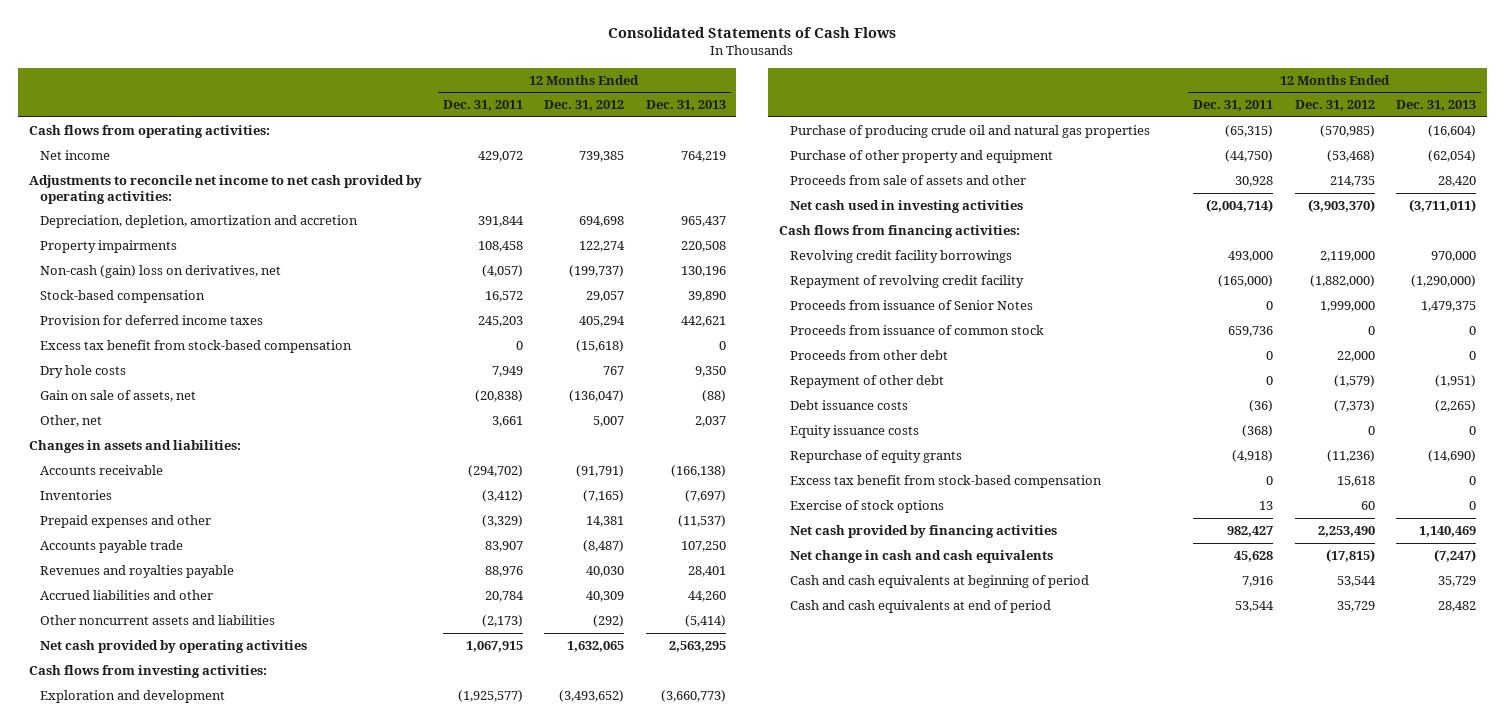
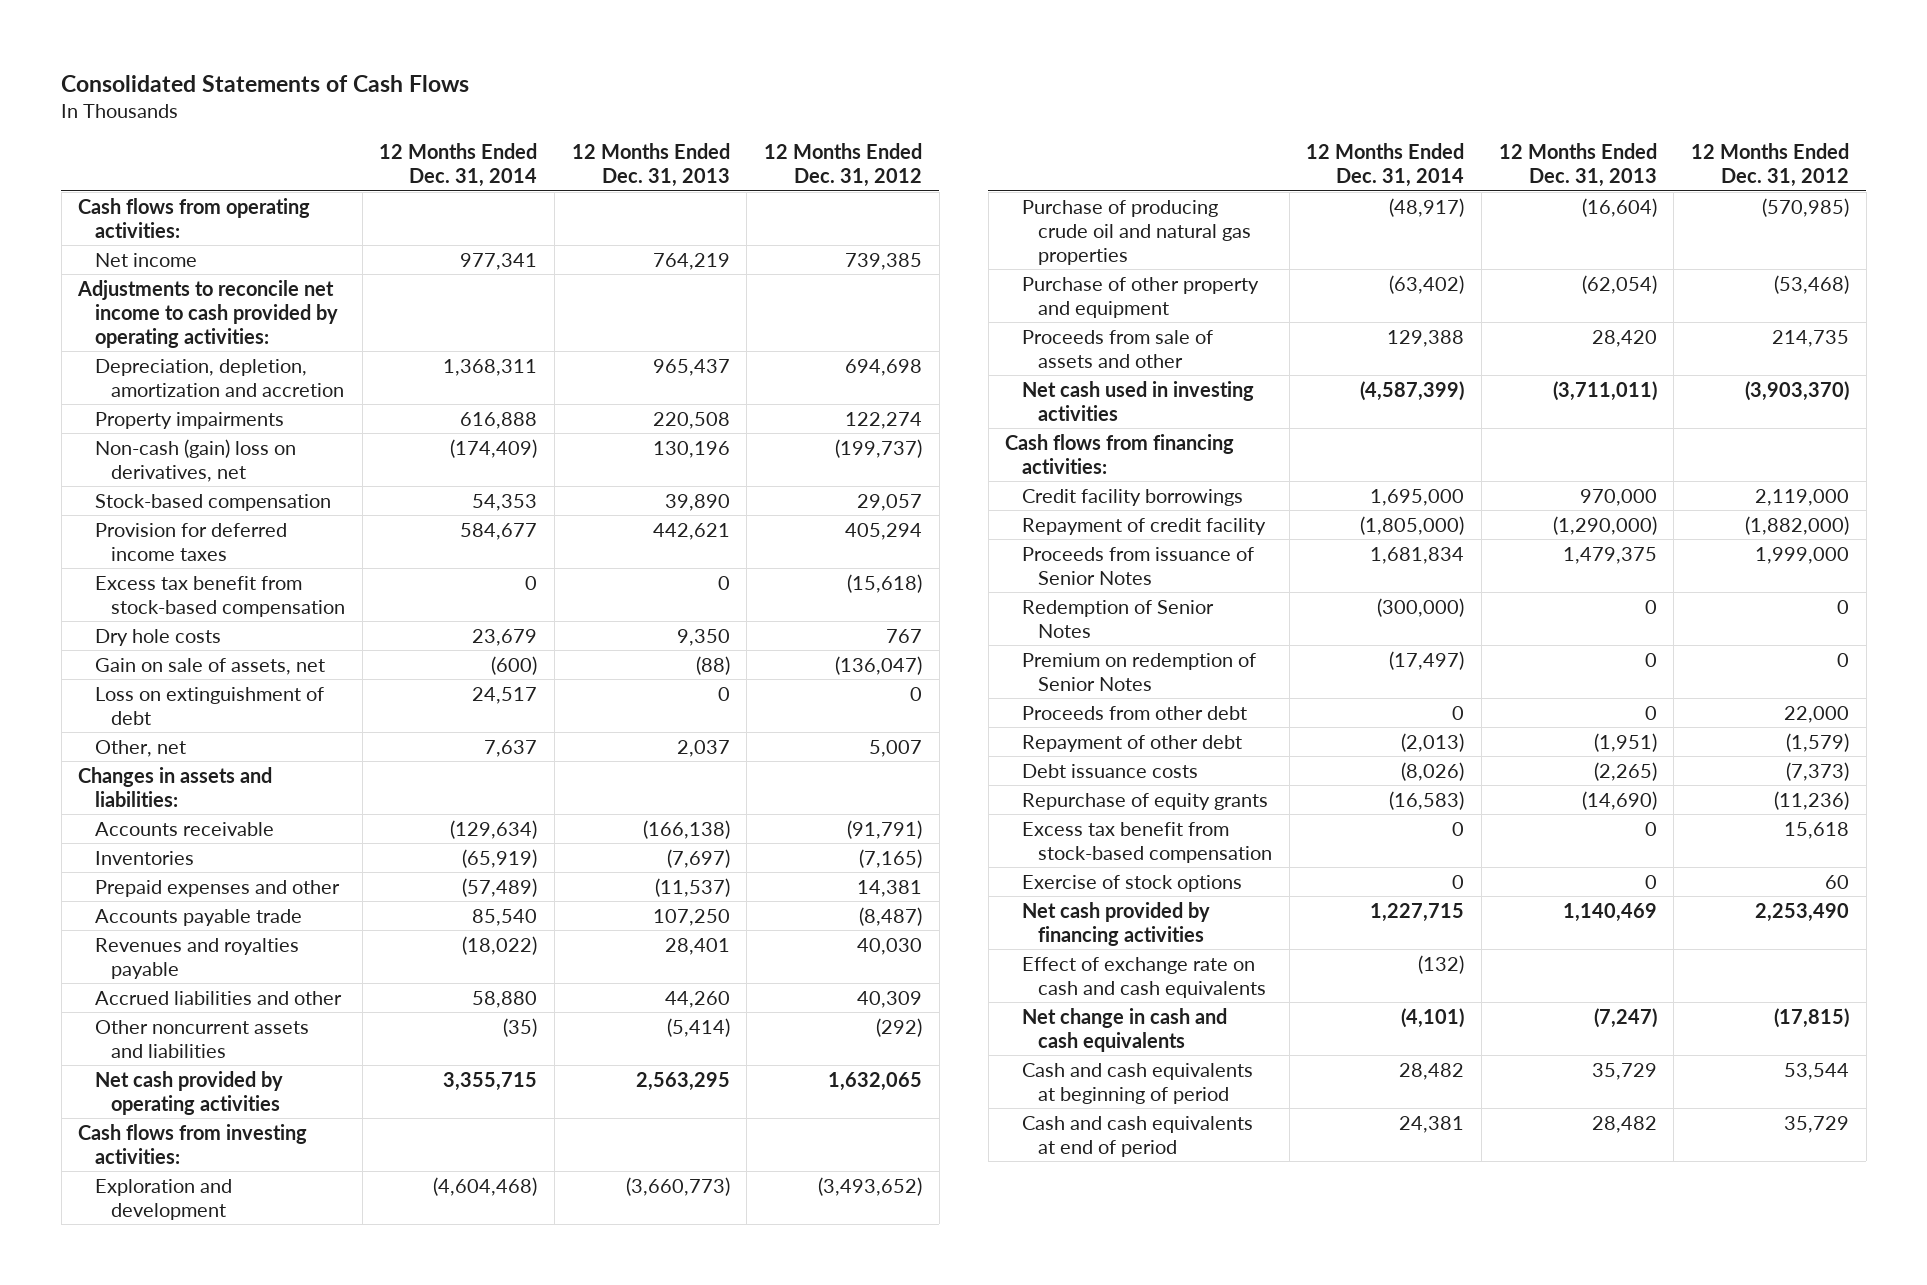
[442,100,523,112] Dec. 31, 2011 -> none
none -> [379,143,538,188] 12 Months Ended Dec. 31, 2014
[28,174,422,204] Adjustments to reconcile net income to net cash provided by operating activities: -> [77,279,338,348] Adjustments to reconcile net income to cash provided by operating activities:
none -> [94,686,324,725] Loss on extinguishment of debt
[790,249,1013,263] Revolving credit facility borrowings -> [1021,488,1243,506] Credit facility borrowings
[790,274,1025,288] Repayment of revolving credit facility -> [1021,517,1266,535] Repayment of credit facility
[790,324,1045,335] Proceeds from issuance of common stock -> none
none -> [1021,599,1214,638] Redemption of Senior Notes
none -> [1021,652,1256,691] Premium on redemption of Senior Notes
[790,424,920,438] Equity issuance costs -> none
none -> [1021,956,1267,998] Effect of exchange rate on cash and cash equivalents

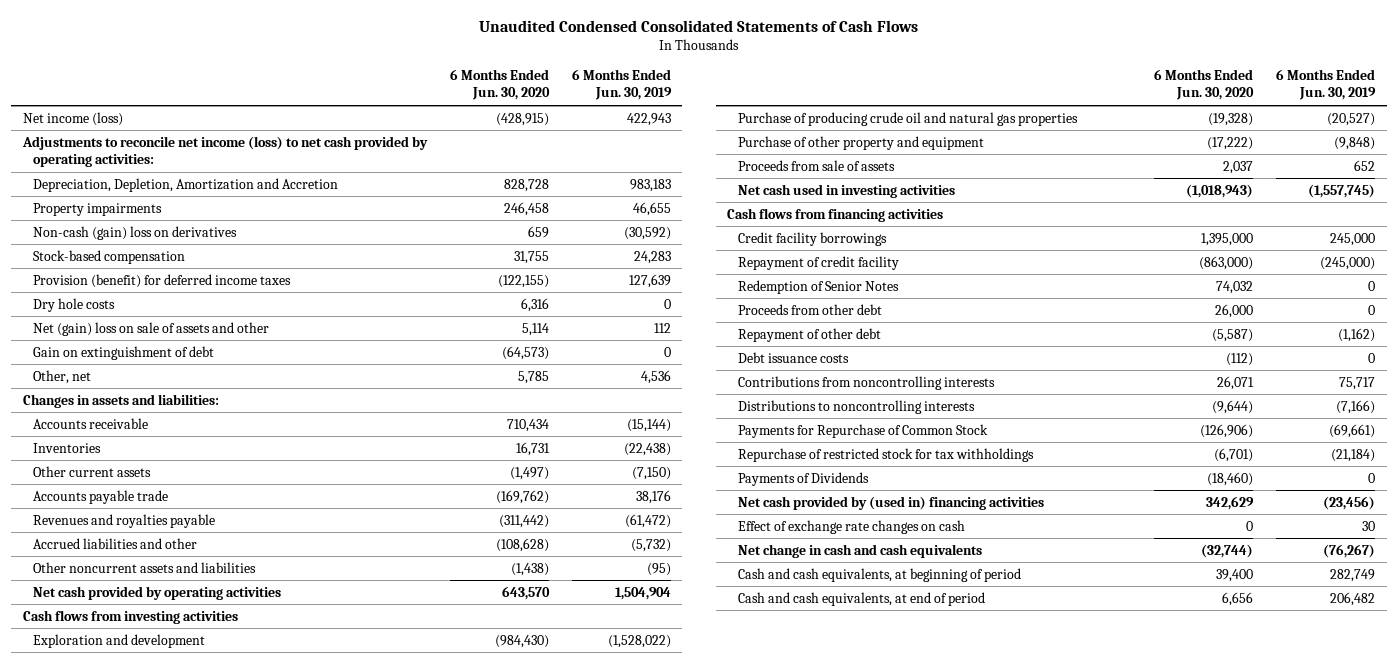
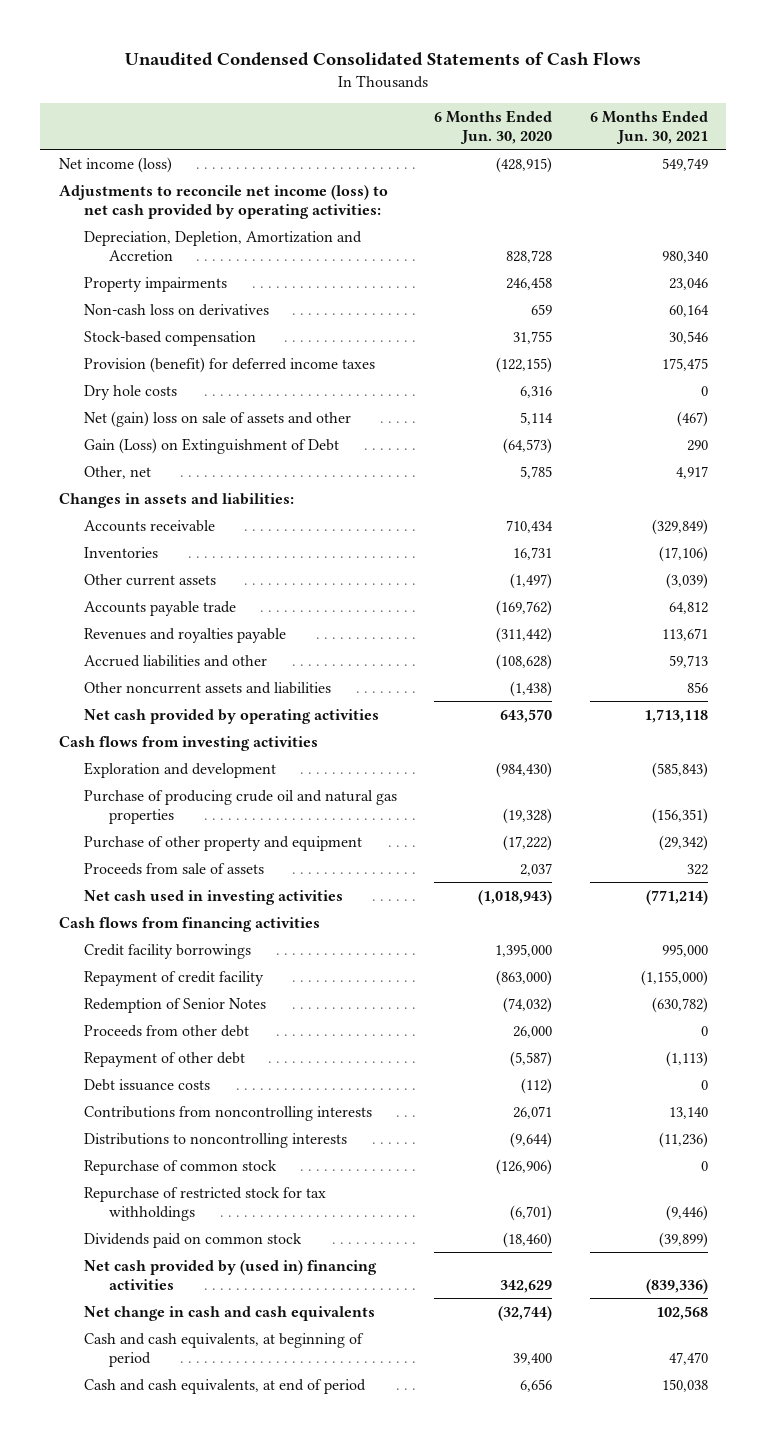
[571,69,672,101] 6 Months Ended Jun. 30, 2019 -> none
none -> [589,109,708,145] 6 Months Ended Jun. 30, 2021
[33,225,238,240] Non-cash (gain) loss on derivatives -> [83,303,269,316] Non-cash loss on derivatives
[33,345,215,360] Gain on extinguishment of debt -> [83,437,339,454] Gain (Loss) on Extinguishment of Debt
[1216,280,1254,294] 74,032 -> [503,996,553,1013] (74,032)
[738,423,989,438] Payments for Repurchase of Common Stock -> [83,1159,277,1175] Repurchase of common stock
[738,471,870,486] Payments of Dividends -> [83,1232,302,1248] Dividends paid on common stock
[738,519,966,534] Effect of exchange rate changes on cash -> none

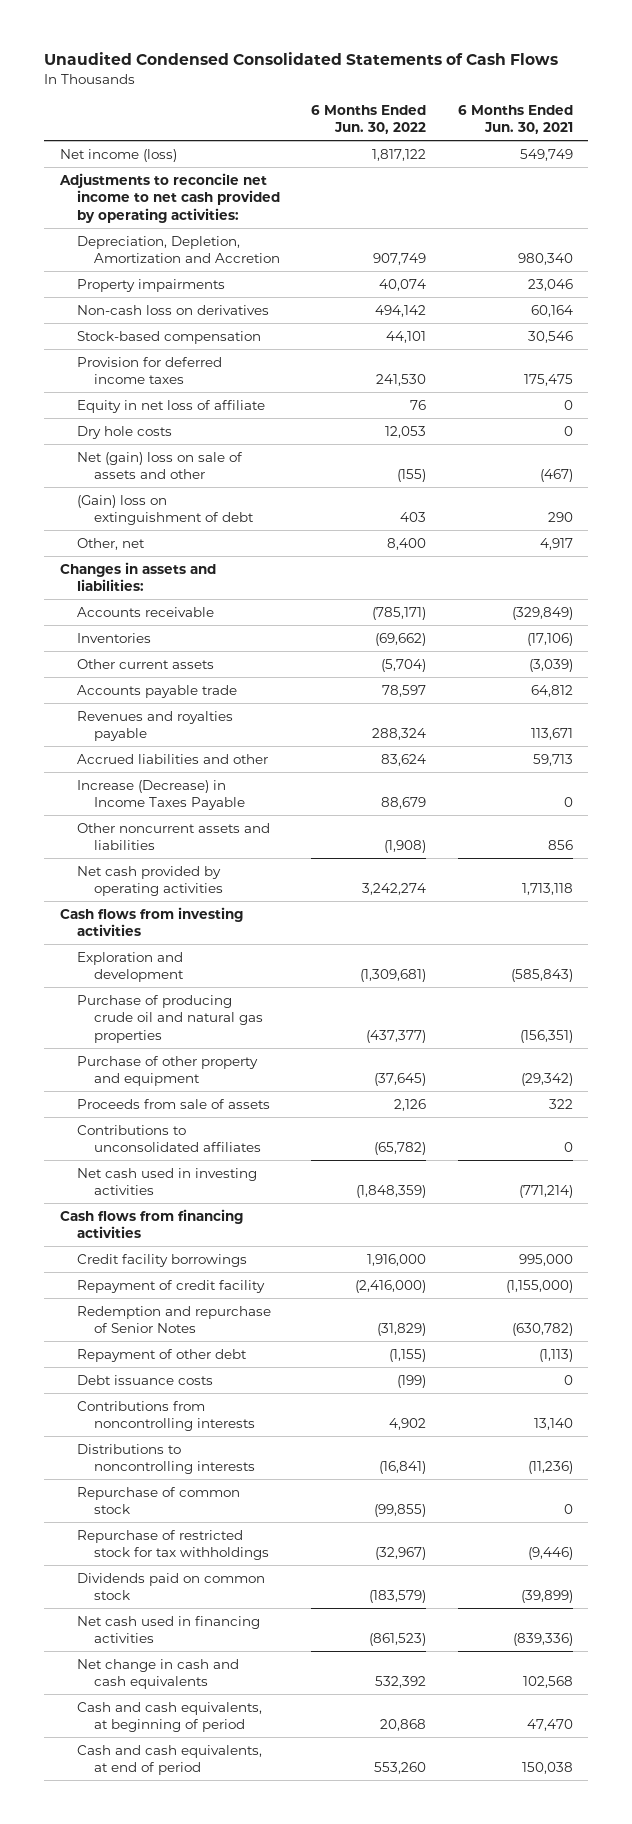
[434,109,553,145] 6 Months Ended Jun. 30, 2020 -> none
none -> [311,104,427,135] 6 Months Ended Jun. 30, 2022
[59,184,389,219] Adjustments to reconcile net income (loss) to net cash provided by operating activities: -> [58,172,280,223] Adjustments to reconcile net income to net cash provided by operating activities:
[83,356,375,373] Provision (benefit) for deferred income taxes -> [76,356,222,385] Provision for deferred income taxes
none -> [76,399,265,413] Equity in net loss of affiliate
[83,437,339,454] Gain (Loss) on Extinguishment of Debt -> [76,494,255,526] (Gain) loss on extinguishment of debt
none -> [76,779,246,811] Increase (Decrease) in Income Taxes Payable
none -> [76,1124,262,1153] Contributions to unconsolidated affiliates
[83,1024,249,1037] Proceeds from other debt -> none
[83,997,266,1013] Redemption of Senior Notes -> [76,1305,271,1334] Redemption and repurchase of Senior Notes
[83,1259,377,1290] Net cash provided by (used in) financing activities -> [76,1615,260,1644] Net cash used in financing activities

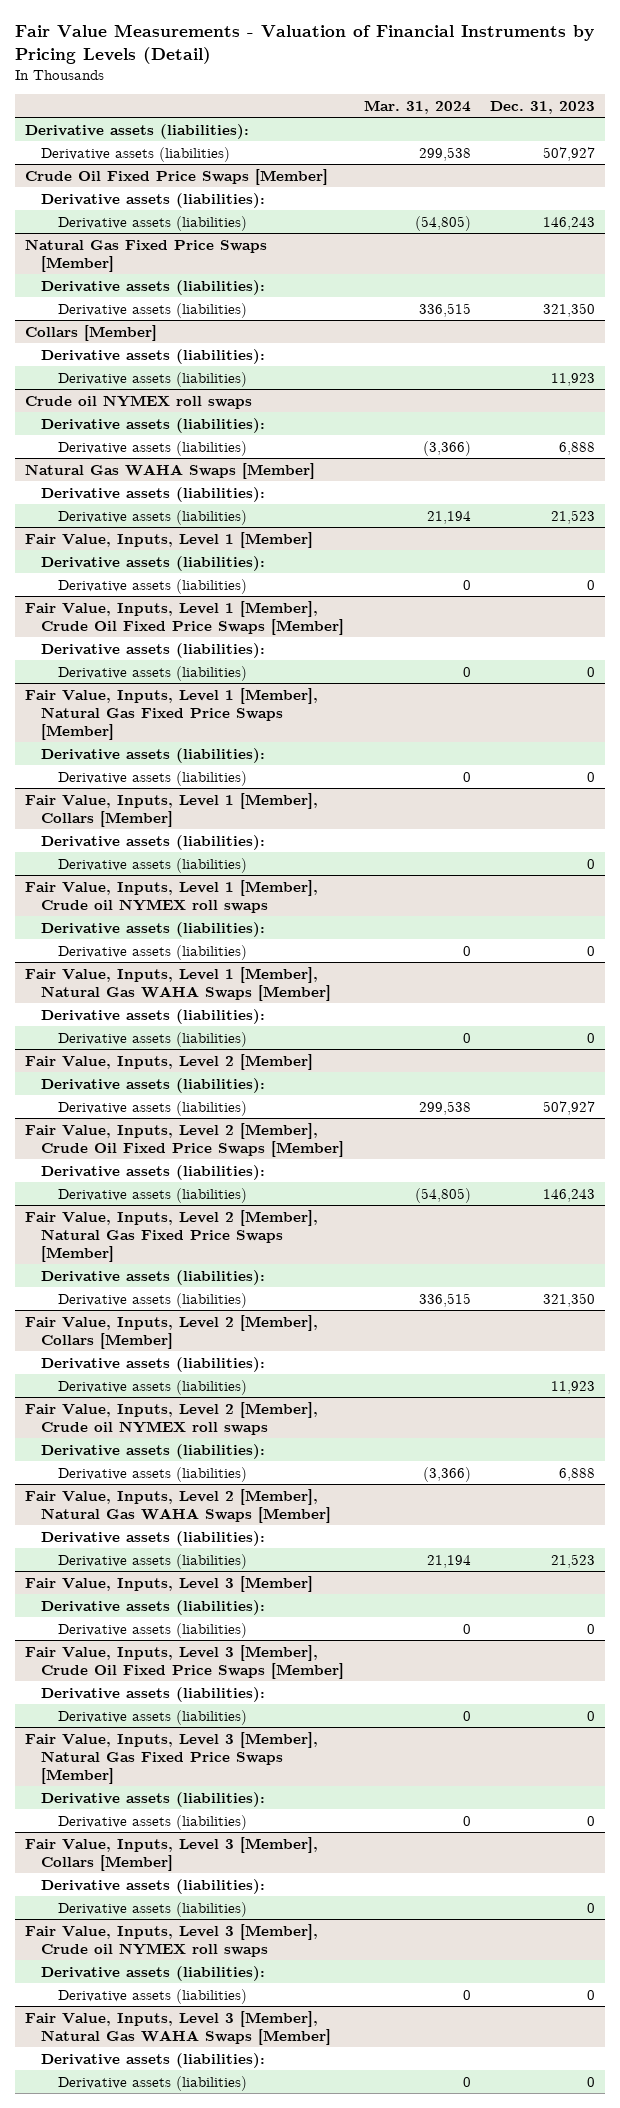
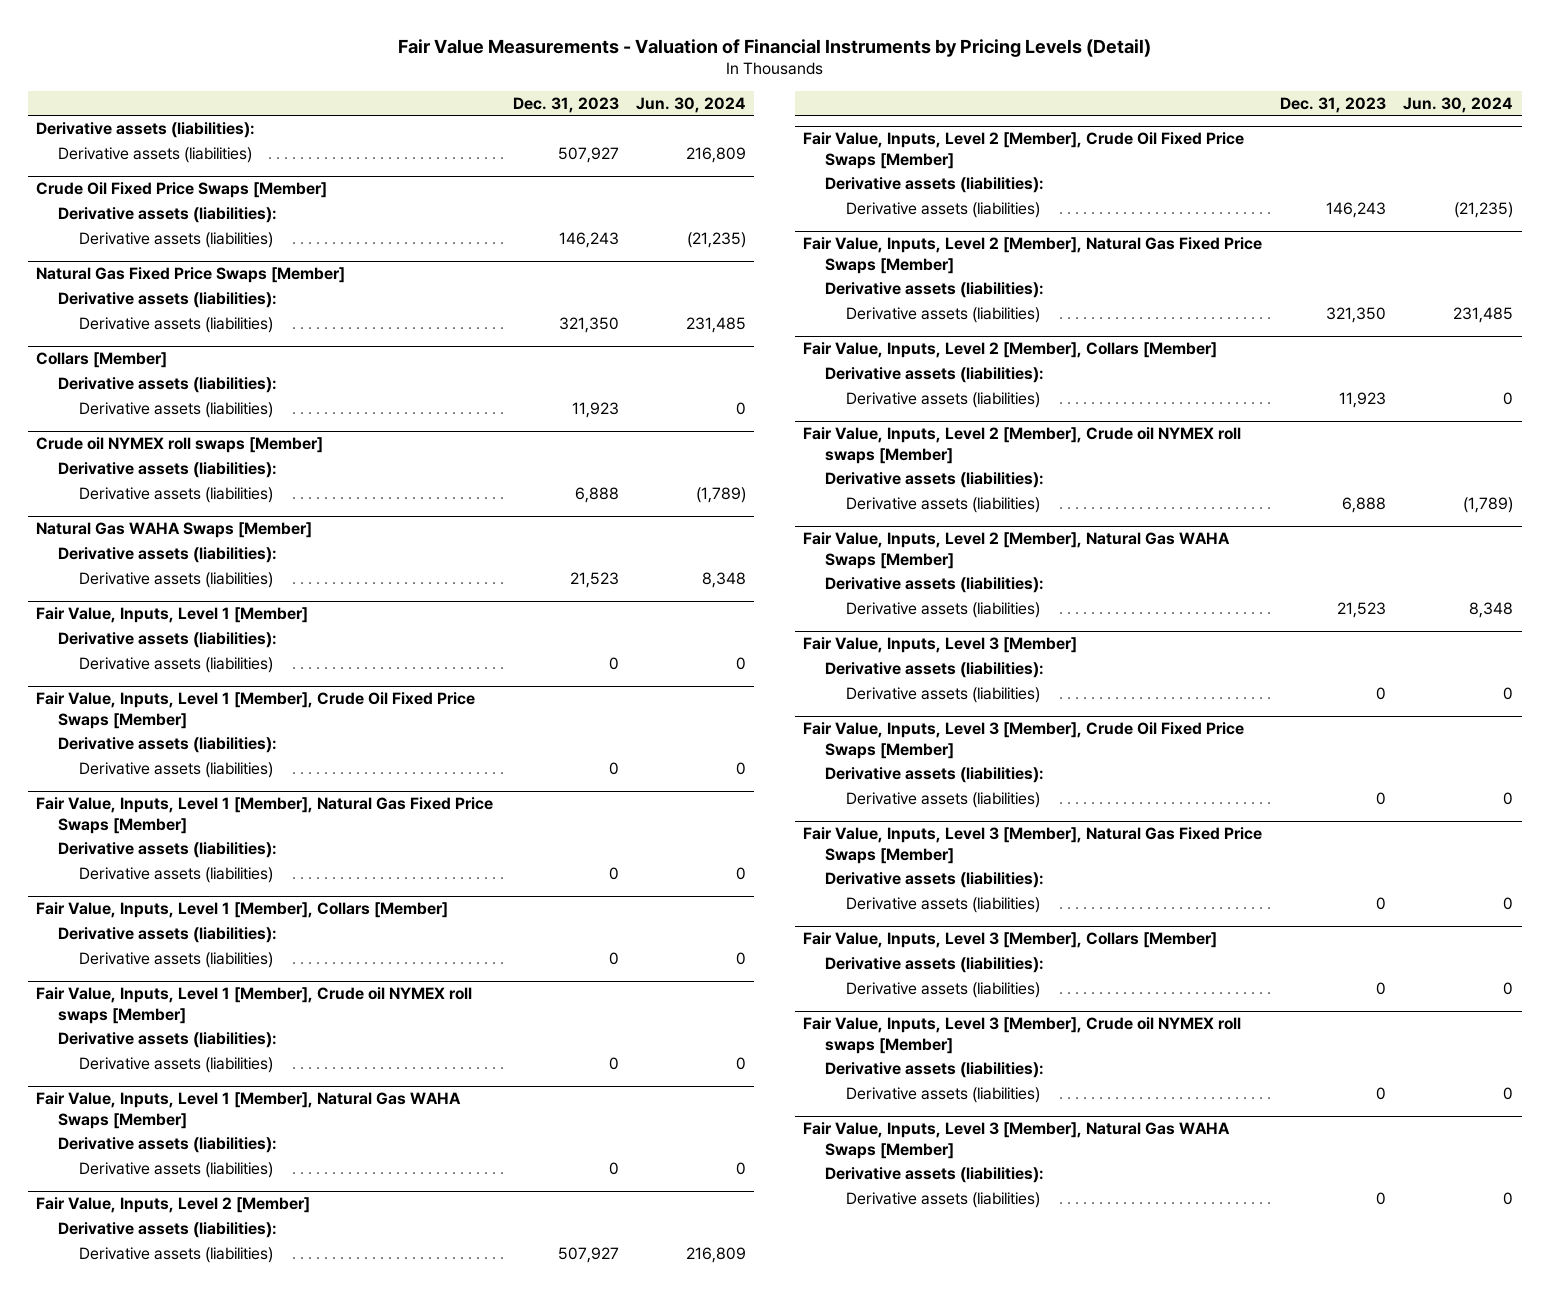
[363,99,471,114] Mar. 31, 2024 -> none
none -> [635,96,746,113] Jun. 30, 2024
[24,394,252,409] Crude oil NYMEX roll swaps -> [36,437,324,454] Crude oil NYMEX roll swaps [Member]
[24,879,318,913] Fair Value, Inputs, Level 1 [Member], Crude oil NYMEX roll swaps -> [36,987,473,1024] Fair Value, Inputs, Level 1 [Member], Crude oil NYMEX roll swaps [Member]
[24,1401,318,1435] Fair Value, Inputs, Level 2 [Member], Crude oil NYMEX roll swaps -> [803,427,1242,464] Fair Value, Inputs, Level 2 [Member], Crude oil NYMEX roll swaps [Member]
[24,1923,318,1957] Fair Value, Inputs, Level 3 [Member], Crude oil NYMEX roll swaps -> [803,1017,1242,1054] Fair Value, Inputs, Level 3 [Member], Crude oil NYMEX roll swaps [Member]

